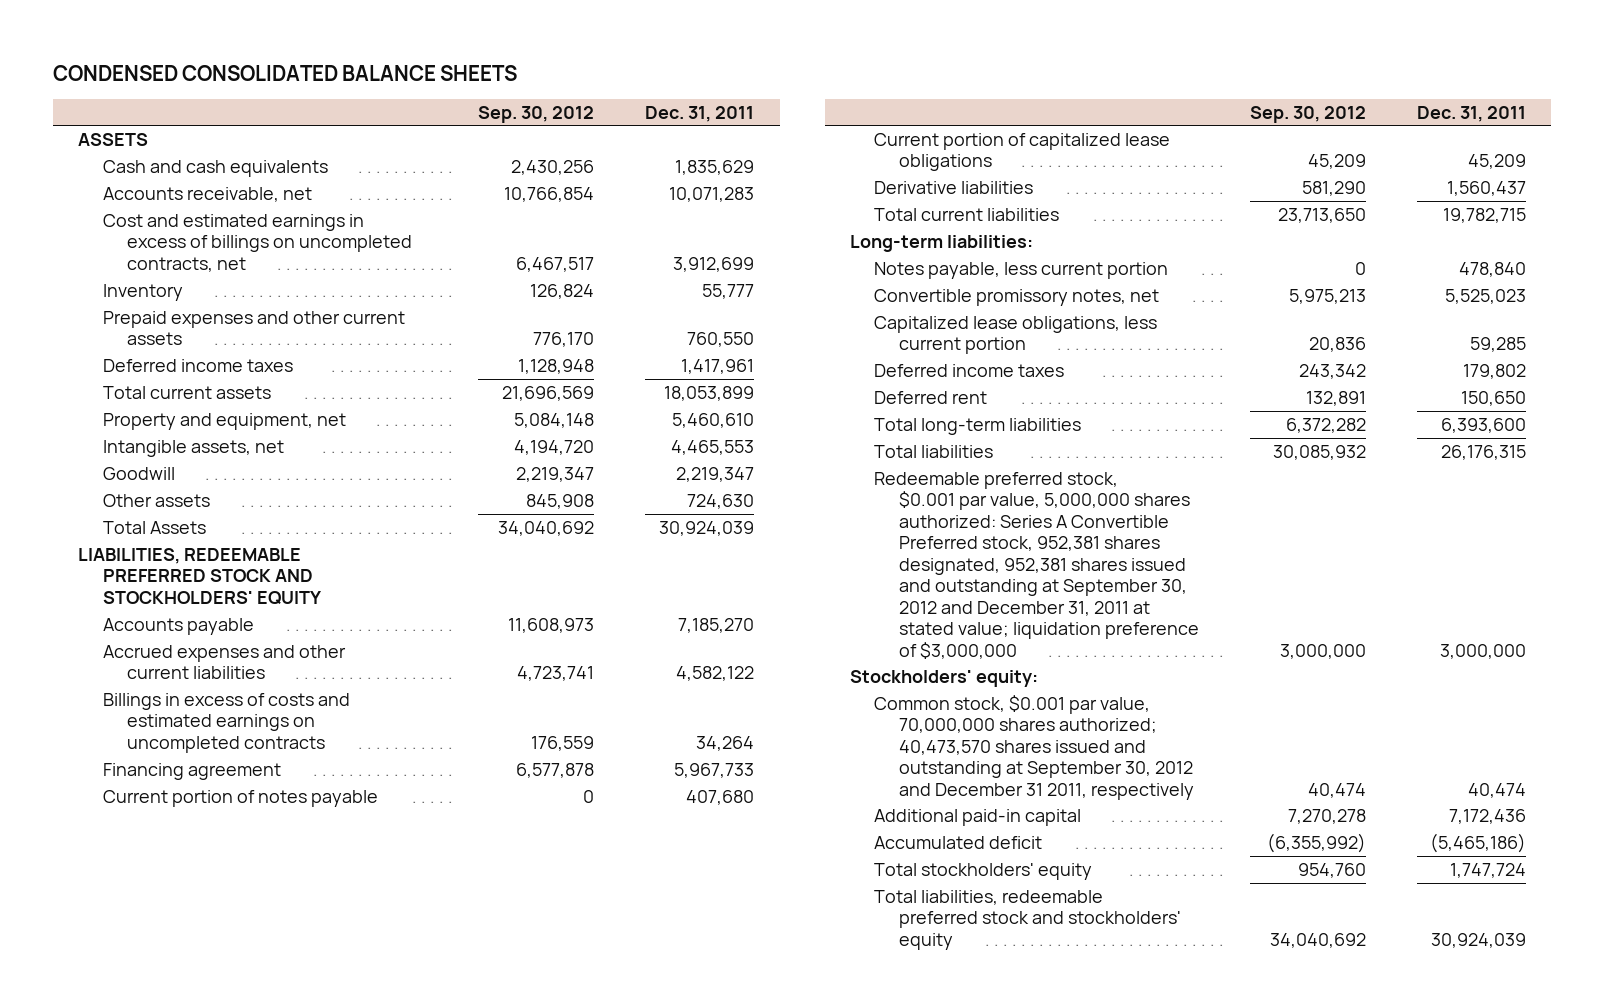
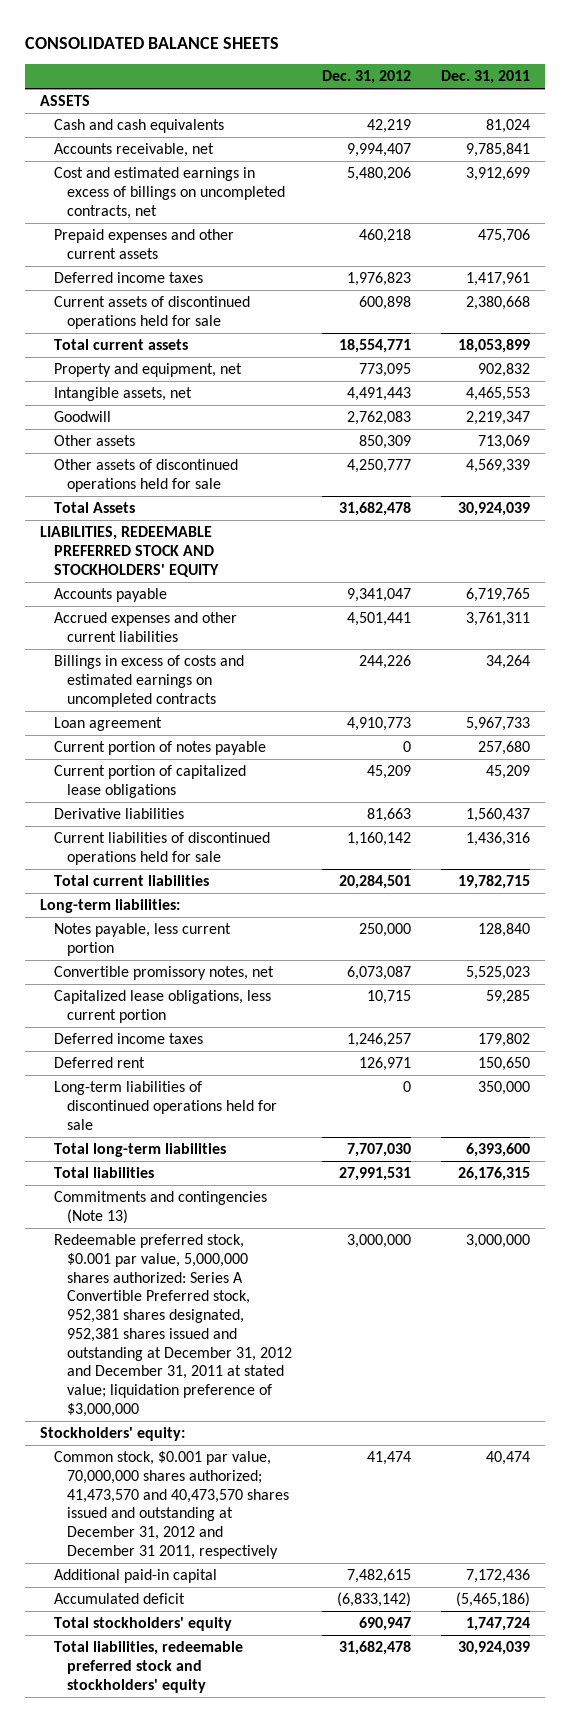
[52,64,517,81] CONDENSED CONSOLIDATED BALANCE SHEETS -> [24,36,279,49] CONSOLIDATED BALANCE SHEETS
[478,105,595,123] Sep. 30, 2012 -> none
none -> [322,70,412,85] Dec. 31, 2012
[675,159,755,175] 1,835,629 -> [486,119,531,134] 81,024
[669,186,755,202] 10,071,283 -> [466,143,531,158] 9,785,841
[102,283,183,301] Inventory -> none
[687,332,755,348] 760,550 -> [478,229,531,244] 475,706
none -> [53,296,250,329] Current assets of discontinued operations held for sale
[672,412,755,428] 5,460,610 -> [478,363,531,378] 902,832
[687,493,755,509] 724,630 -> [478,435,531,450] 713,069
none -> [53,459,238,492] Other assets of discontinued operations held for sale
[678,617,755,633] 7,185,270 -> [466,588,531,603] 6,719,765
[676,666,755,682] 4,582,122 -> [466,612,531,627] 3,761,311
[102,762,281,780] Financing agreement -> [53,717,162,732] Loan agreement
[686,789,755,805] 407,680 -> [478,741,531,756] 257,680
none -> [53,832,270,865] Current liabilities of discontinued operations held for sale
[1458,261,1526,277] 478,840 -> [478,923,531,938] 128,840
none -> [53,1081,278,1130] Long-term liabilities of discontinued operations held for sale
none -> [53,1191,267,1224] Commitments and contingencies (Note 13)
[874,471,1199,659] Redeemable preferred stock, $0.001 par value, 5,000,000 shares authorized: Series A Convertible Preferred stock, 952,381 shares designated, 952,381 shares issued and outstanding at September 30, 2012 and December 31, 2011 at stated value; liquidation preference of $3,000,000 -> [53,1234,293,1417] Redeemable preferred stock, $0.001 par value, 5,000,000 shares authorized: Series A Convertible Preferred stock, 952,381 shares designated, 952,381 shares issued and outstanding at December 31, 2012 and December 31, 2011 at stated value; liquidation preference of $3,000,000
[874,694,1194,800] Common stock, $0.001 par value, 70,000,000 shares authorized; 40,473,570 shares issued and outstanding at September 30, 2012 and December 31 2011, respectively -> [53,1451,290,1559] Common stock, $0.001 par value, 70,000,000 shares authorized; 41,473,570 and 40,473,570 shares issued and outstanding at December 31, 2012 and December 31 2011, respectively

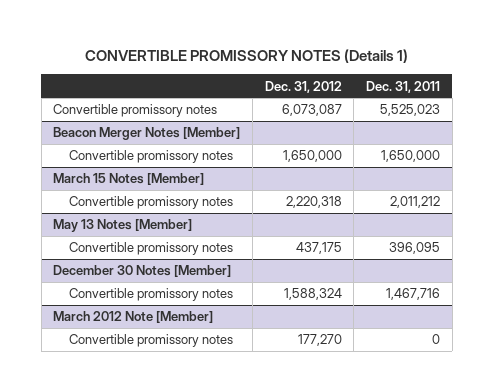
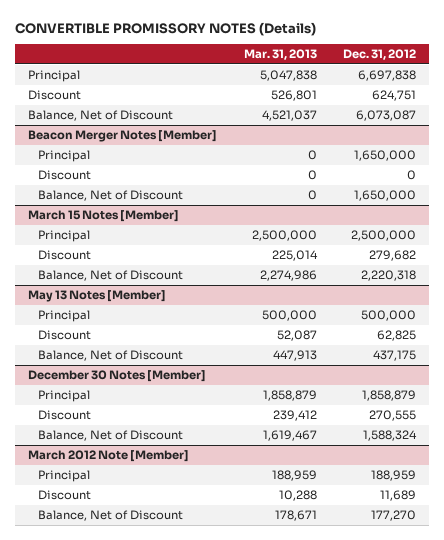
[84,49,408,64] CONVERTIBLE PROMISSORY NOTES (Details 1) -> [15,21,317,36] CONVERTIBLE PROMISSORY NOTES (Details)
[366,80,441,93] Dec. 31, 2011 -> none
none -> [243,49,317,61] Mar. 31, 2013
none -> [28,69,81,82] Principal
none -> [28,89,82,100] Discount
[53,104,218,118] Convertible promissory notes -> [28,109,174,121] Balance, Net of Discount
none -> [37,149,90,162] Principal
none -> [37,169,91,180] Discount
[69,150,234,164] Convertible promissory notes -> [37,189,183,201] Balance, Net of Discount
none -> [37,229,90,242] Principal
none -> [37,249,91,260] Discount
[69,196,234,210] Convertible promissory notes -> [37,269,183,281] Balance, Net of Discount
none -> [37,309,90,322] Principal
none -> [37,329,91,340] Discount
[69,242,234,256] Convertible promissory notes -> [37,349,183,361] Balance, Net of Discount
none -> [37,389,90,402] Principal
none -> [37,409,91,420] Discount
[69,288,234,302] Convertible promissory notes -> [37,429,183,441] Balance, Net of Discount
none -> [37,469,90,482] Principal
none -> [37,489,91,500] Discount
[69,334,234,348] Convertible promissory notes -> [37,509,183,521] Balance, Net of Discount

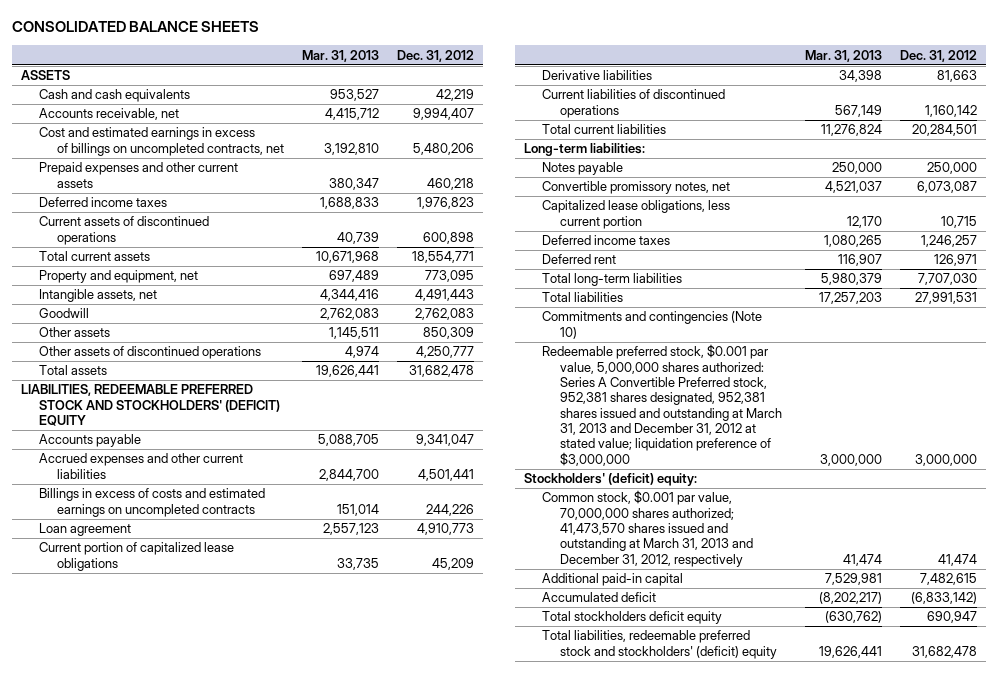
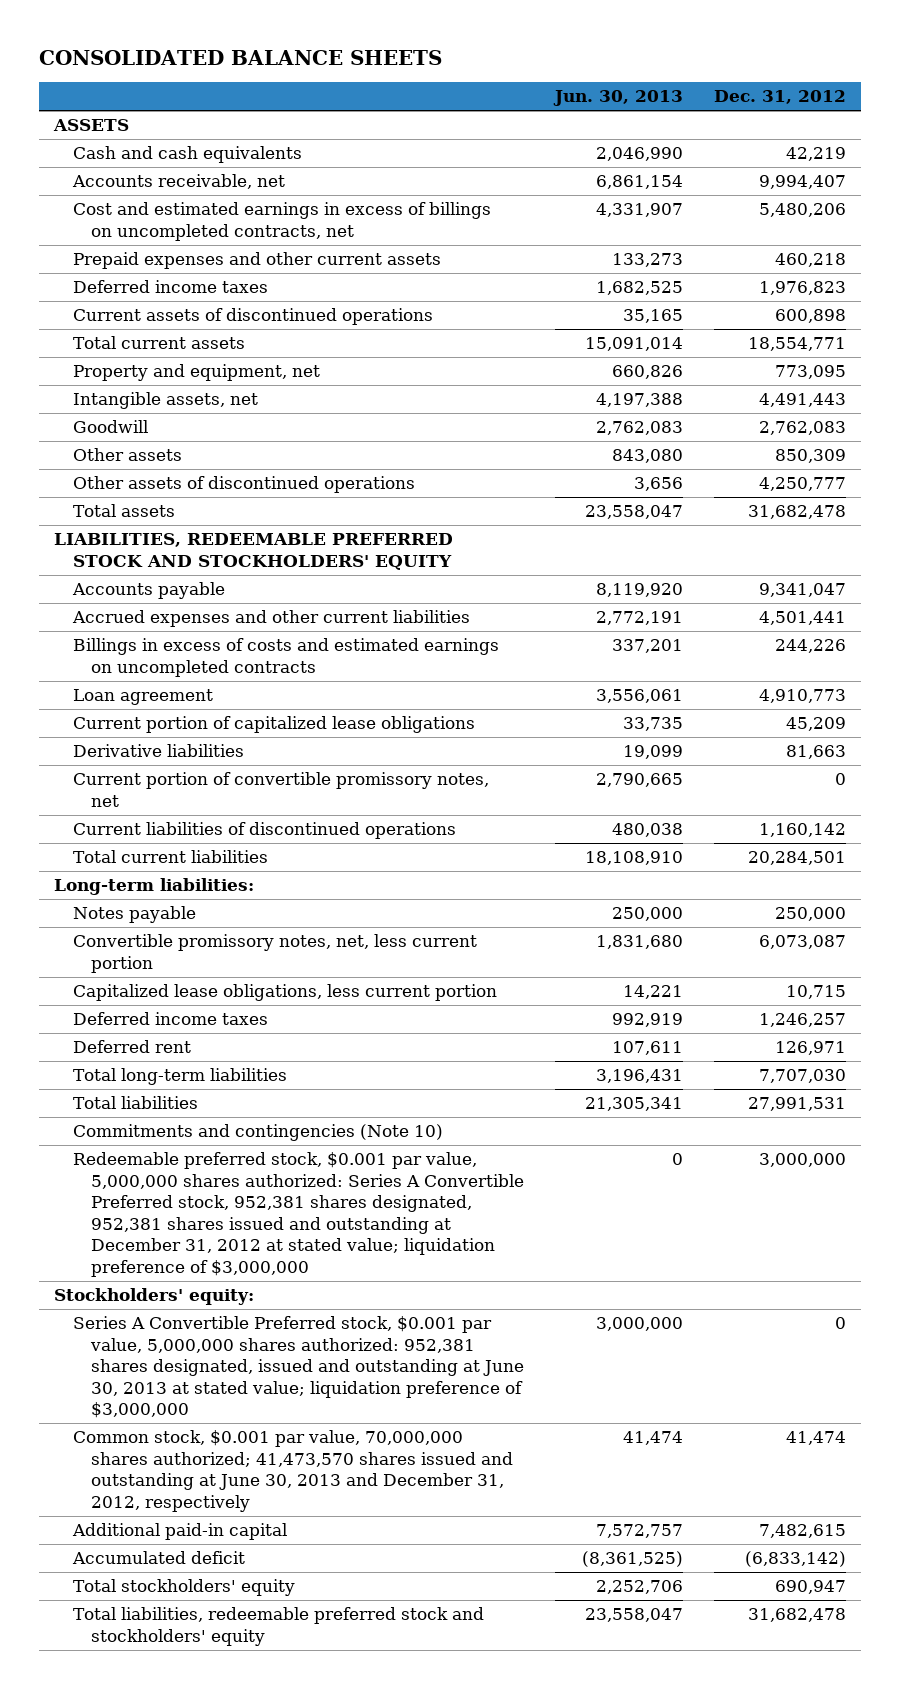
[301,49,379,62] Mar. 31, 2013 -> none
none -> [552,90,683,107] Jun. 30, 2013
[21,384,280,427] LIABILITIES, REDEEMABLE PREFERRED STOCK AND STOCKHOLDERS' (DEFICIT) EQUITY -> [54,533,454,570] LIABILITIES, REDEEMABLE PREFERRED STOCK AND STOCKHOLDERS' EQUITY
none -> [72,772,489,807] Current portion of convertible promissory notes, net
[541,181,730,195] Convertible promissory notes, net -> [72,934,477,973] Convertible promissory notes, net, less current portion
[541,344,782,466] Redeemable preferred stock, $0.001 par value, 5,000,000 shares authorized: Series A Convertible Preferred stock, 952,381 shares designated, 952,381 shares issued and outstanding at March 31, 2013 and December 31, 2012 at stated value; liquidation preference of $3,000,000 -> [72,1152,524,1277] Redeemable preferred stock, $0.001 par value, 5,000,000 shares authorized: Series A Convertible Preferred stock, 952,381 shares designated, 952,381 shares issued and outstanding at December 31, 2012 at stated value; liquidation preference of $3,000,000
[524,473,698,487] Stockholders' (deficit) equity: -> [54,1288,255,1306] Stockholders' equity:
none -> [72,1316,524,1419] Series A Convertible Preferred stock, $0.001 par value, 5,000,000 shares authorized: 952,381 shares designated, issued and outstanding at June 30, 2013 at stated value; liquidation preference of $3,000,000
[541,490,753,567] Common stock, $0.001 par value, 70,000,000 shares authorized; 41,473,570 shares issued and outstanding at March 31, 2013 and December 31, 2012, respectively -> [72,1430,513,1512] Common stock, $0.001 par value, 70,000,000 shares authorized; 41,473,570 shares issued and outstanding at June 30, 2013 and December 31, 2012, respectively
[541,611,722,625] Total stockholders deficit equity -> [72,1579,295,1597] Total stockholders' equity
[541,630,777,659] Total liabilities, redeemable preferred stock and stockholders' (deficit) equity -> [72,1607,484,1646] Total liabilities, redeemable preferred stock and stockholders' equity

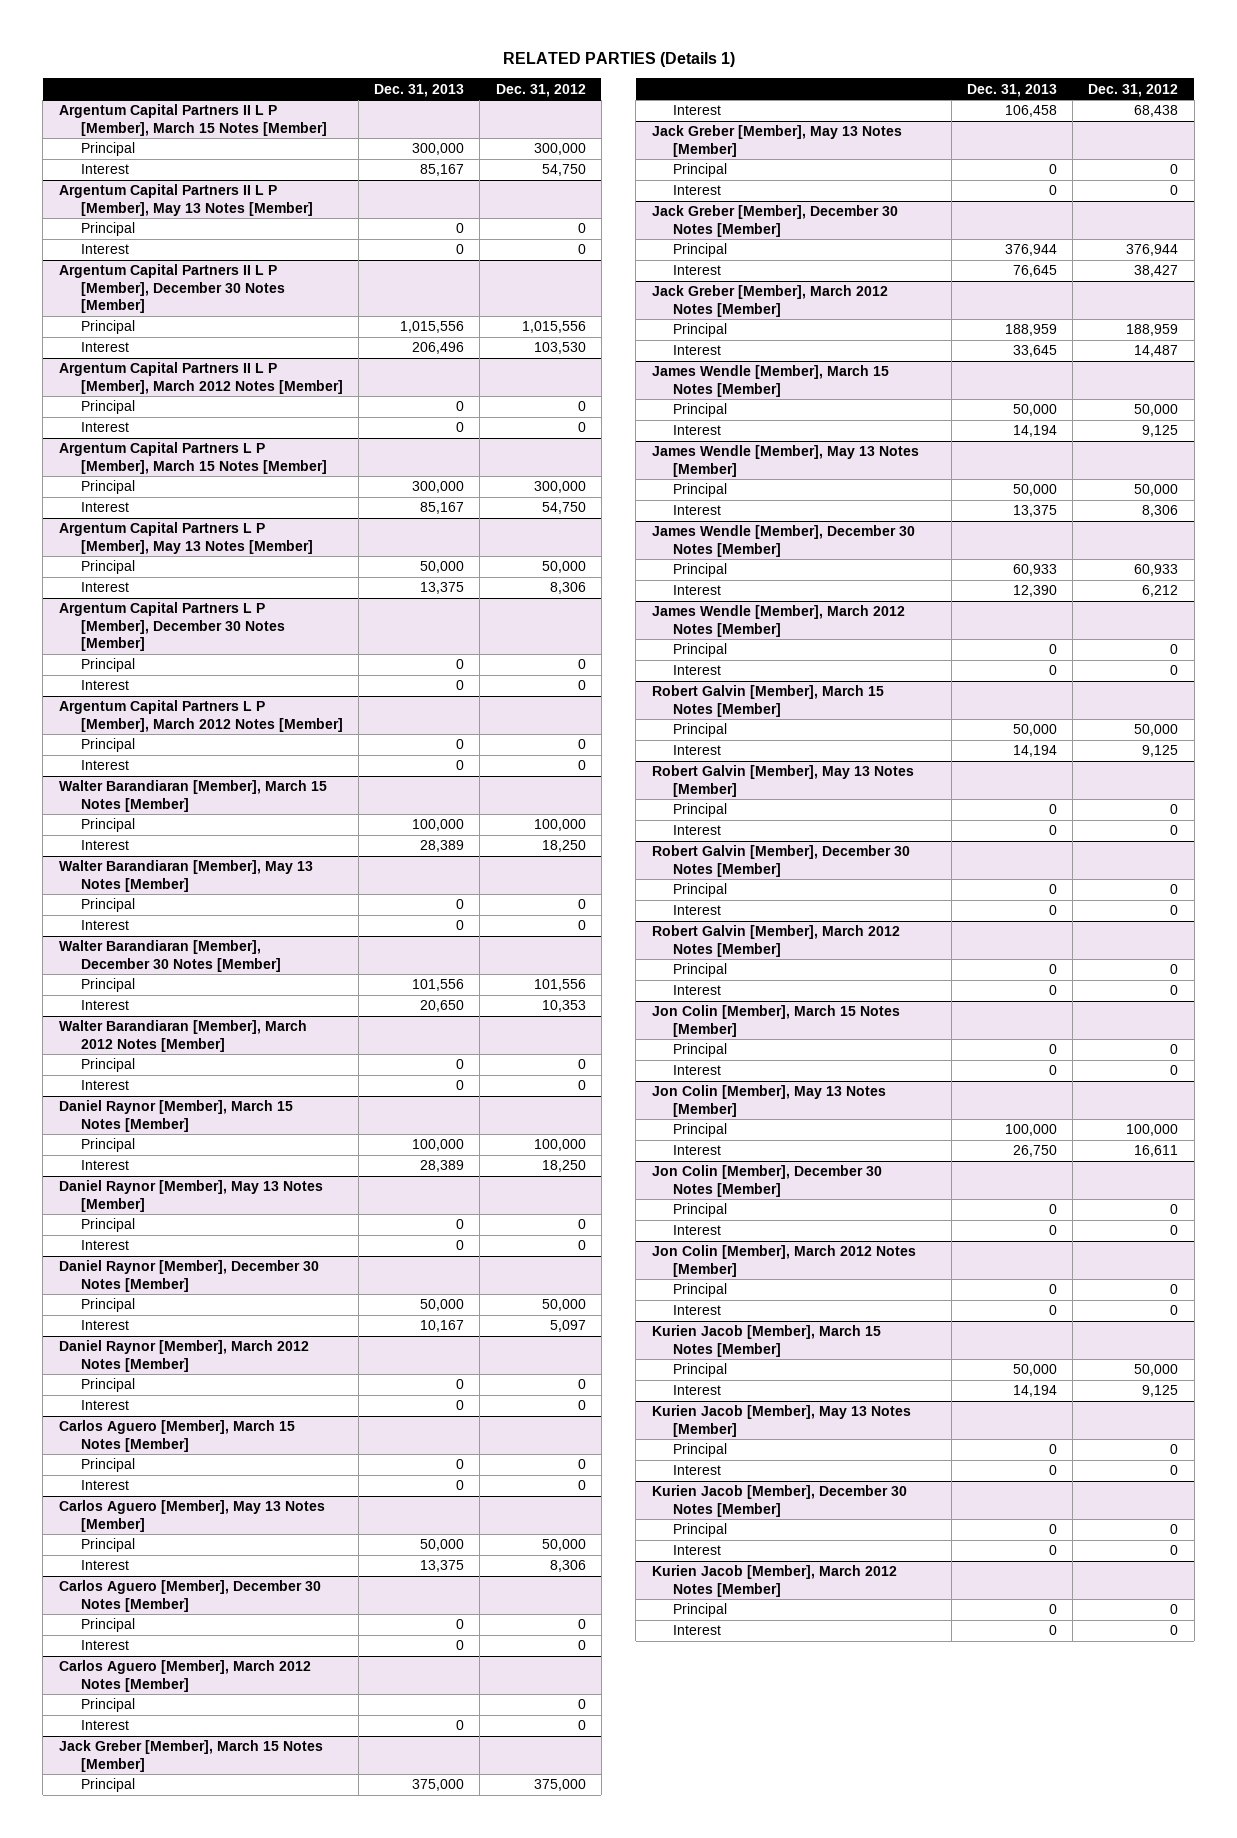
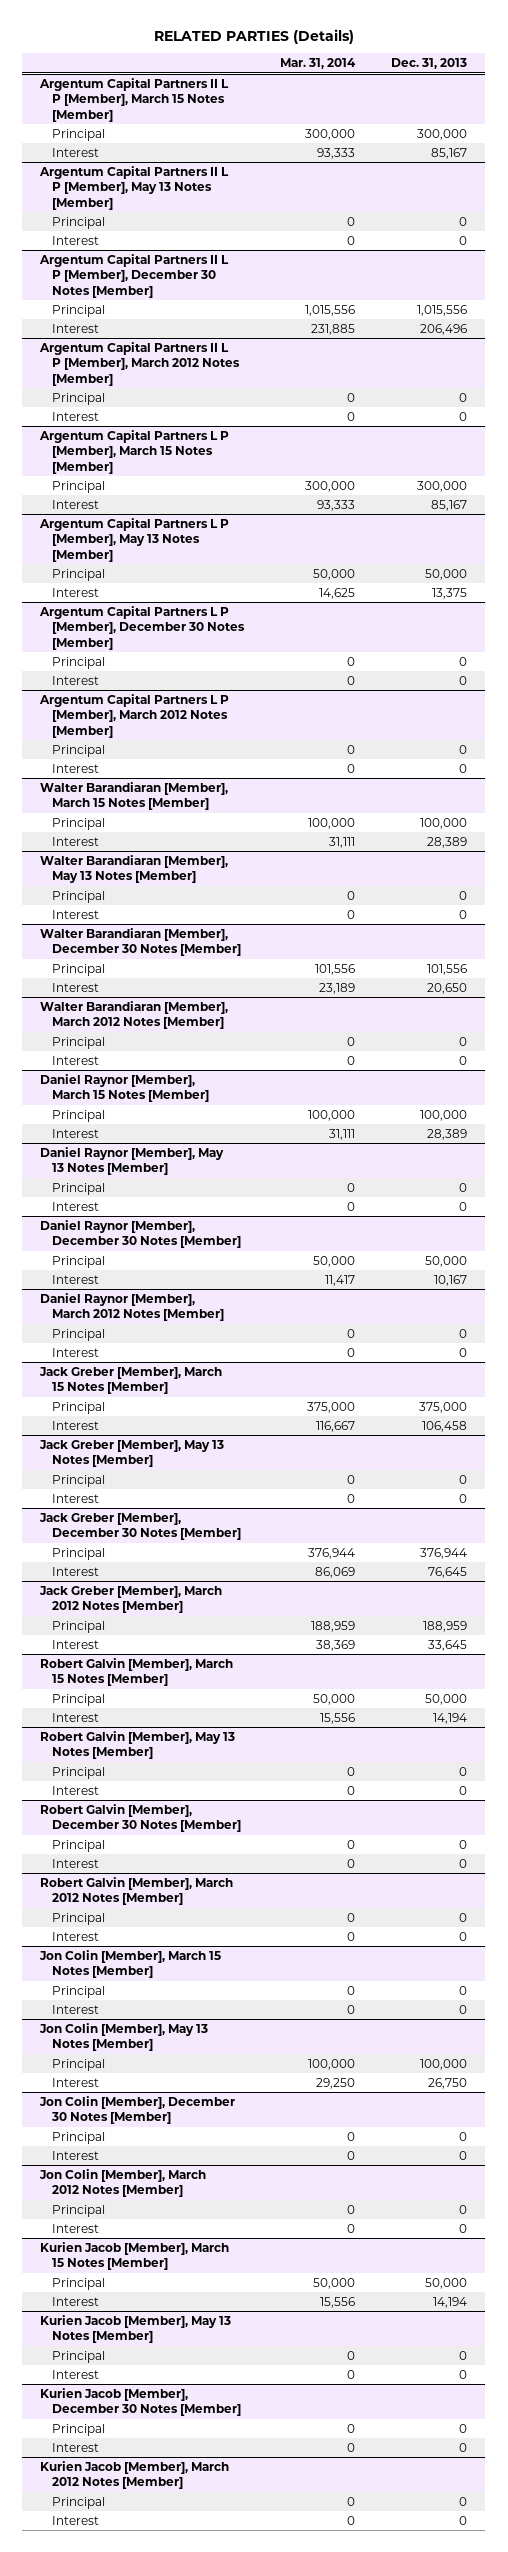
[502,52,735,68] RELATED PARTIES (Details 1) -> [153,29,354,45] RELATED PARTIES (Details)
[495,83,586,97] Dec. 31, 2012 -> none
none -> [280,58,357,70] Mar. 31, 2014
[58,1420,295,1452] Carlos Aguero [Member], March 15 Notes [Member] -> none
[80,1458,135,1473] Principal -> none
[80,1480,129,1491] Interest -> none
[58,1500,325,1532] Carlos Aguero [Member], May 13 Notes [Member] -> none
[80,1538,135,1553] Principal -> none
[80,1560,129,1571] Interest -> none
[58,1580,321,1612] Carlos Aguero [Member], December 30 Notes [Member] -> none
[80,1618,135,1633] Principal -> none
[80,1640,129,1651] Interest -> none
[58,1660,311,1692] Carlos Aguero [Member], March 2012 Notes [Member] -> none
[80,1698,135,1713] Principal -> none
[80,1720,129,1731] Interest -> none
[651,365,889,397] James Wendle [Member], March 15 Notes [Member] -> none
[673,403,728,418] Principal -> none
[673,425,722,436] Interest -> none
[651,445,919,477] James Wendle [Member], May 13 Notes [Member] -> none
[673,483,728,498] Principal -> none
[673,505,722,516] Interest -> none
[651,525,915,557] James Wendle [Member], December 30 Notes [Member] -> none
[673,563,728,578] Principal -> none
[673,585,722,596] Interest -> none
[651,605,905,637] James Wendle [Member], March 2012 Notes [Member] -> none
[673,643,728,658] Principal -> none
[673,665,722,676] Interest -> none

